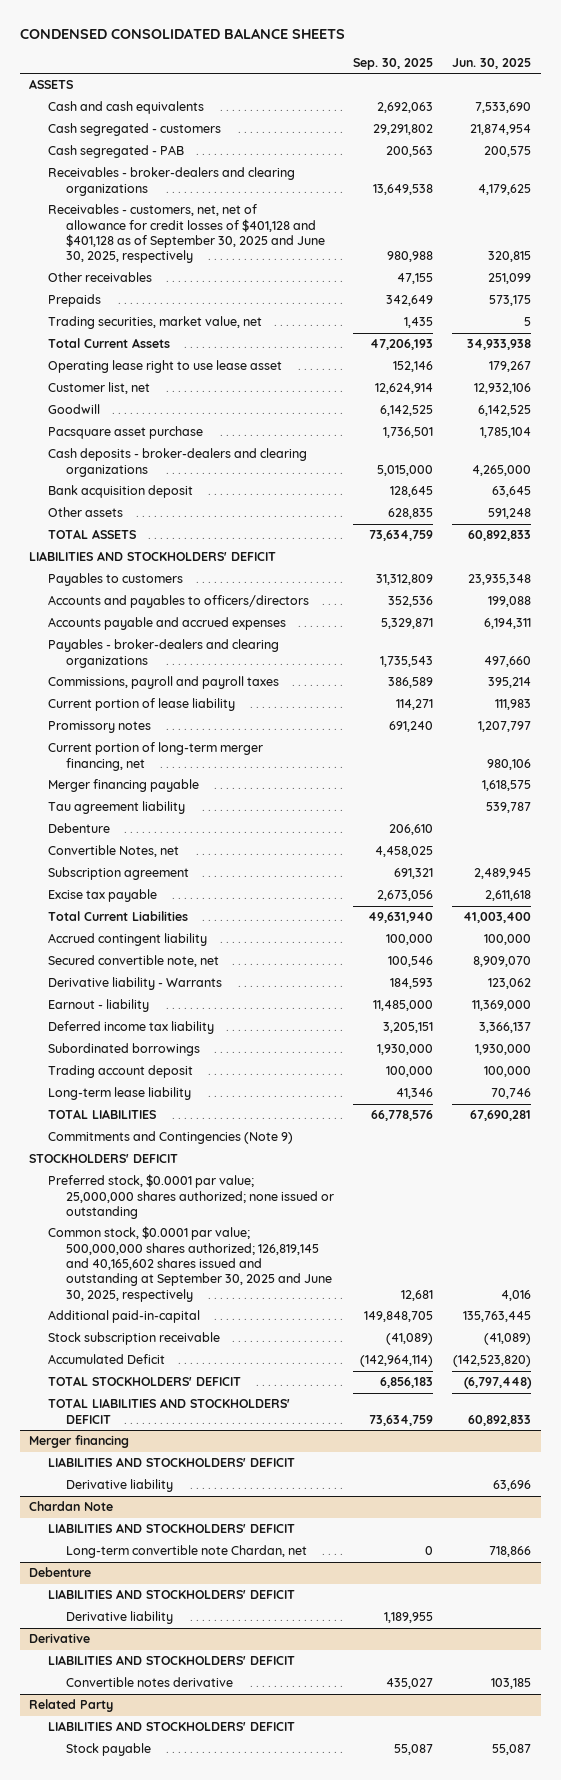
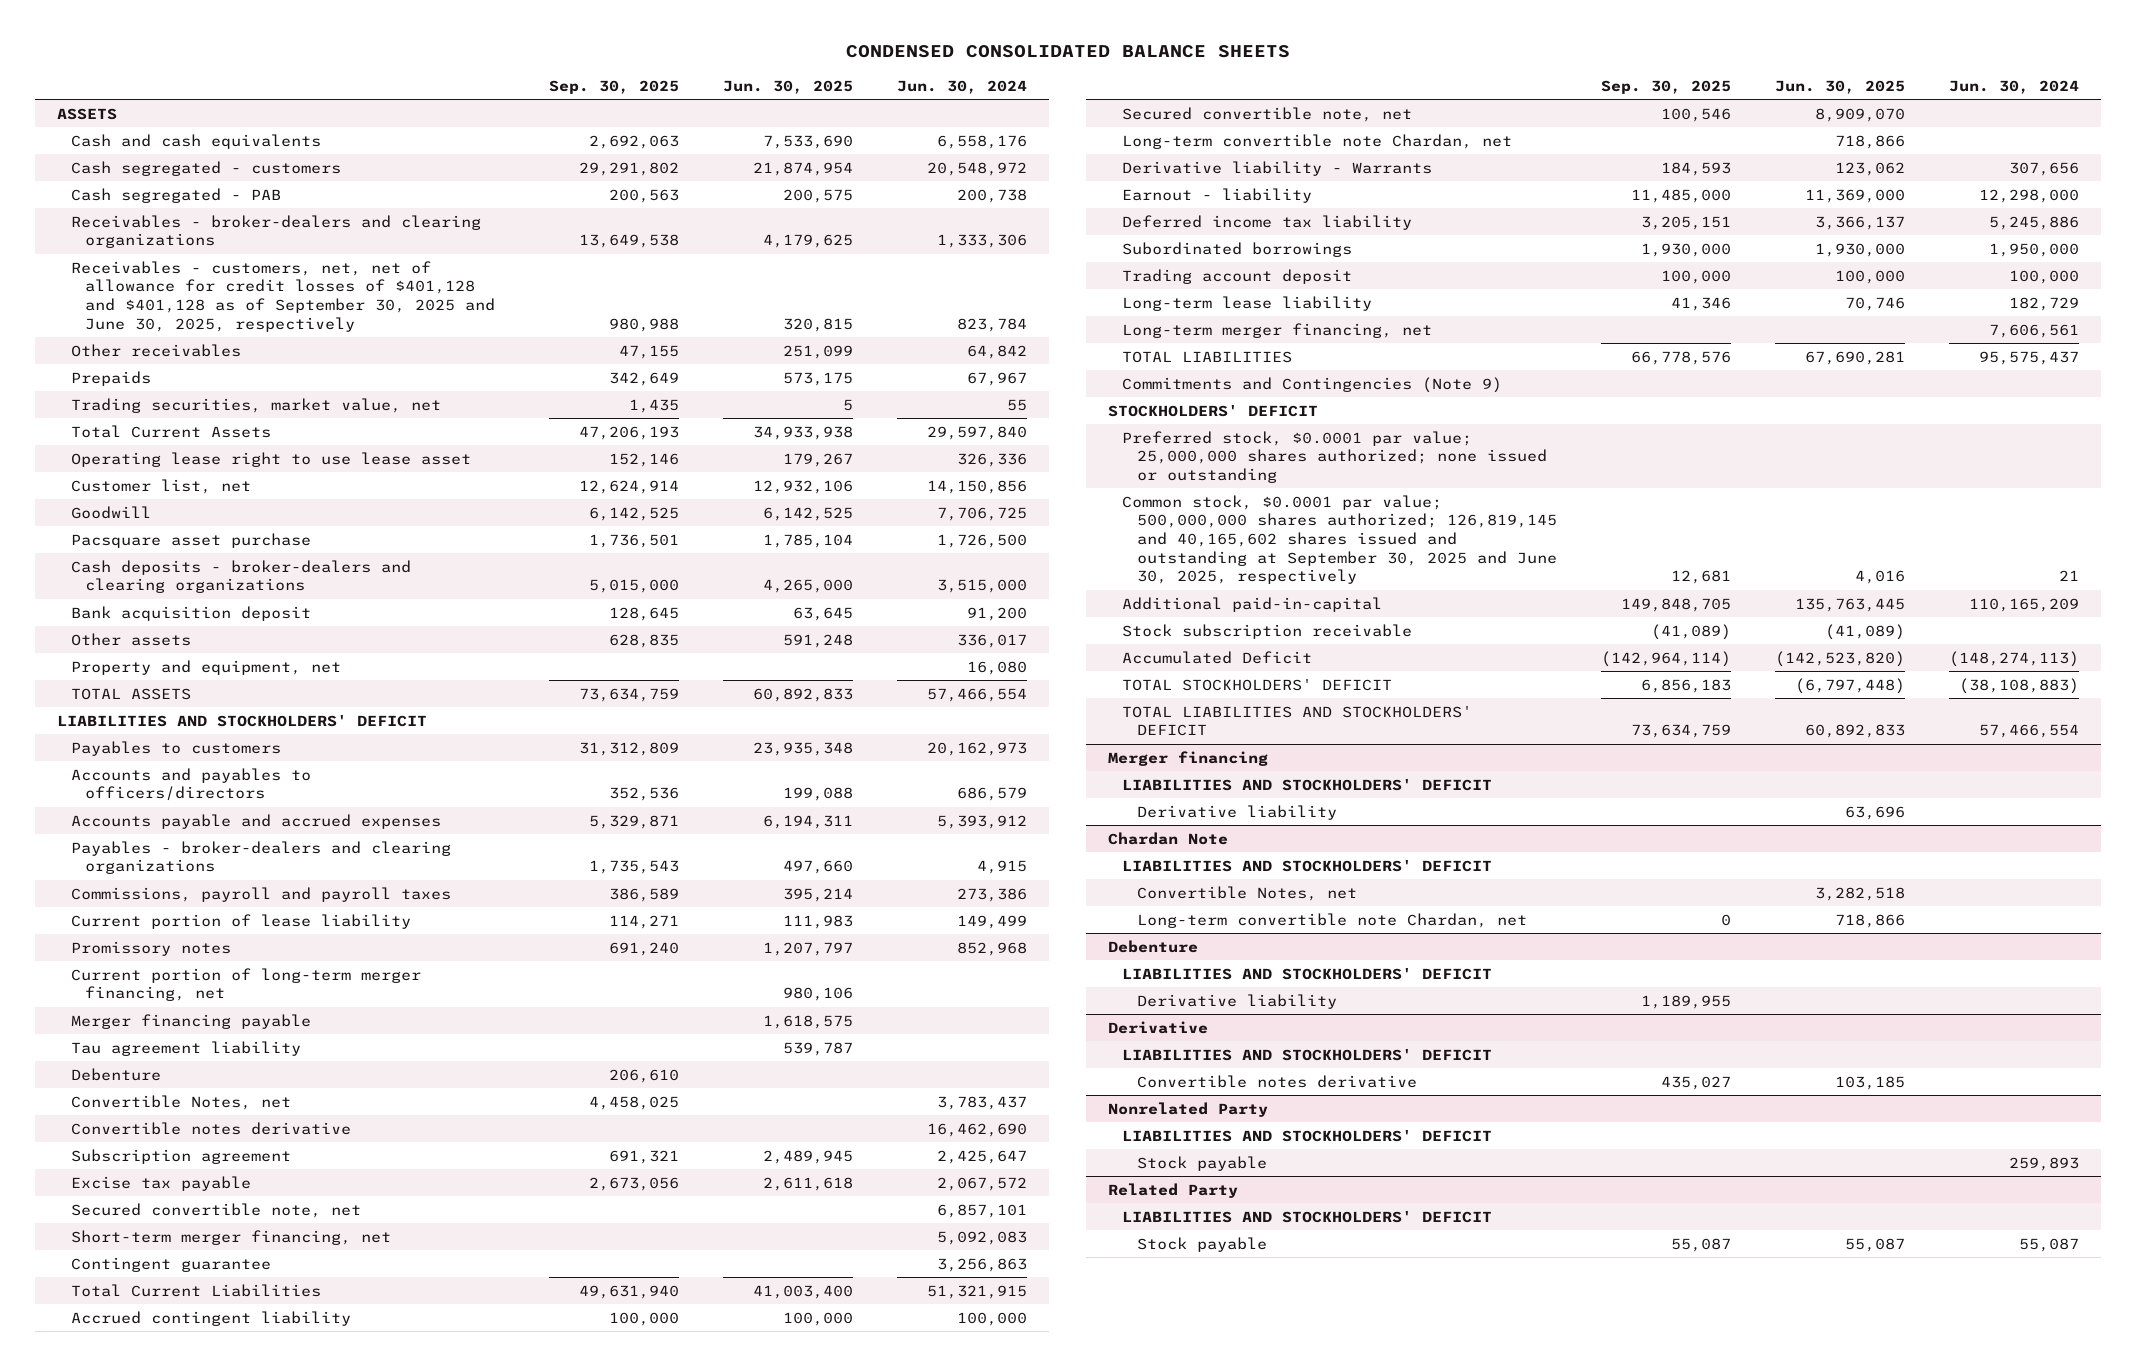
none -> [897,79,1028,94] Jun. 30, 2024
none -> [70,659,341,675] Property and equipment, net
none -> [70,1121,351,1135] Convertible notes derivative
none -> [70,1202,361,1218] Secured convertible note, net
none -> [70,1229,391,1245] Short-term merger financing, net
none -> [70,1256,271,1272] Contingent guarantee
none -> [1122,133,1513,149] Long-term convertible note Chardan, net
none -> [1122,322,1433,338] Long-term merger financing, net
none -> [1136,885,1357,901] Convertible Notes, net
none -> [1107,1101,1268,1117] Nonrelated Party
none -> [1122,1129,1493,1142] LIABILITIES AND STOCKHOLDERS' DEFICIT
none -> [1136,1155,1267,1171] Stock payable

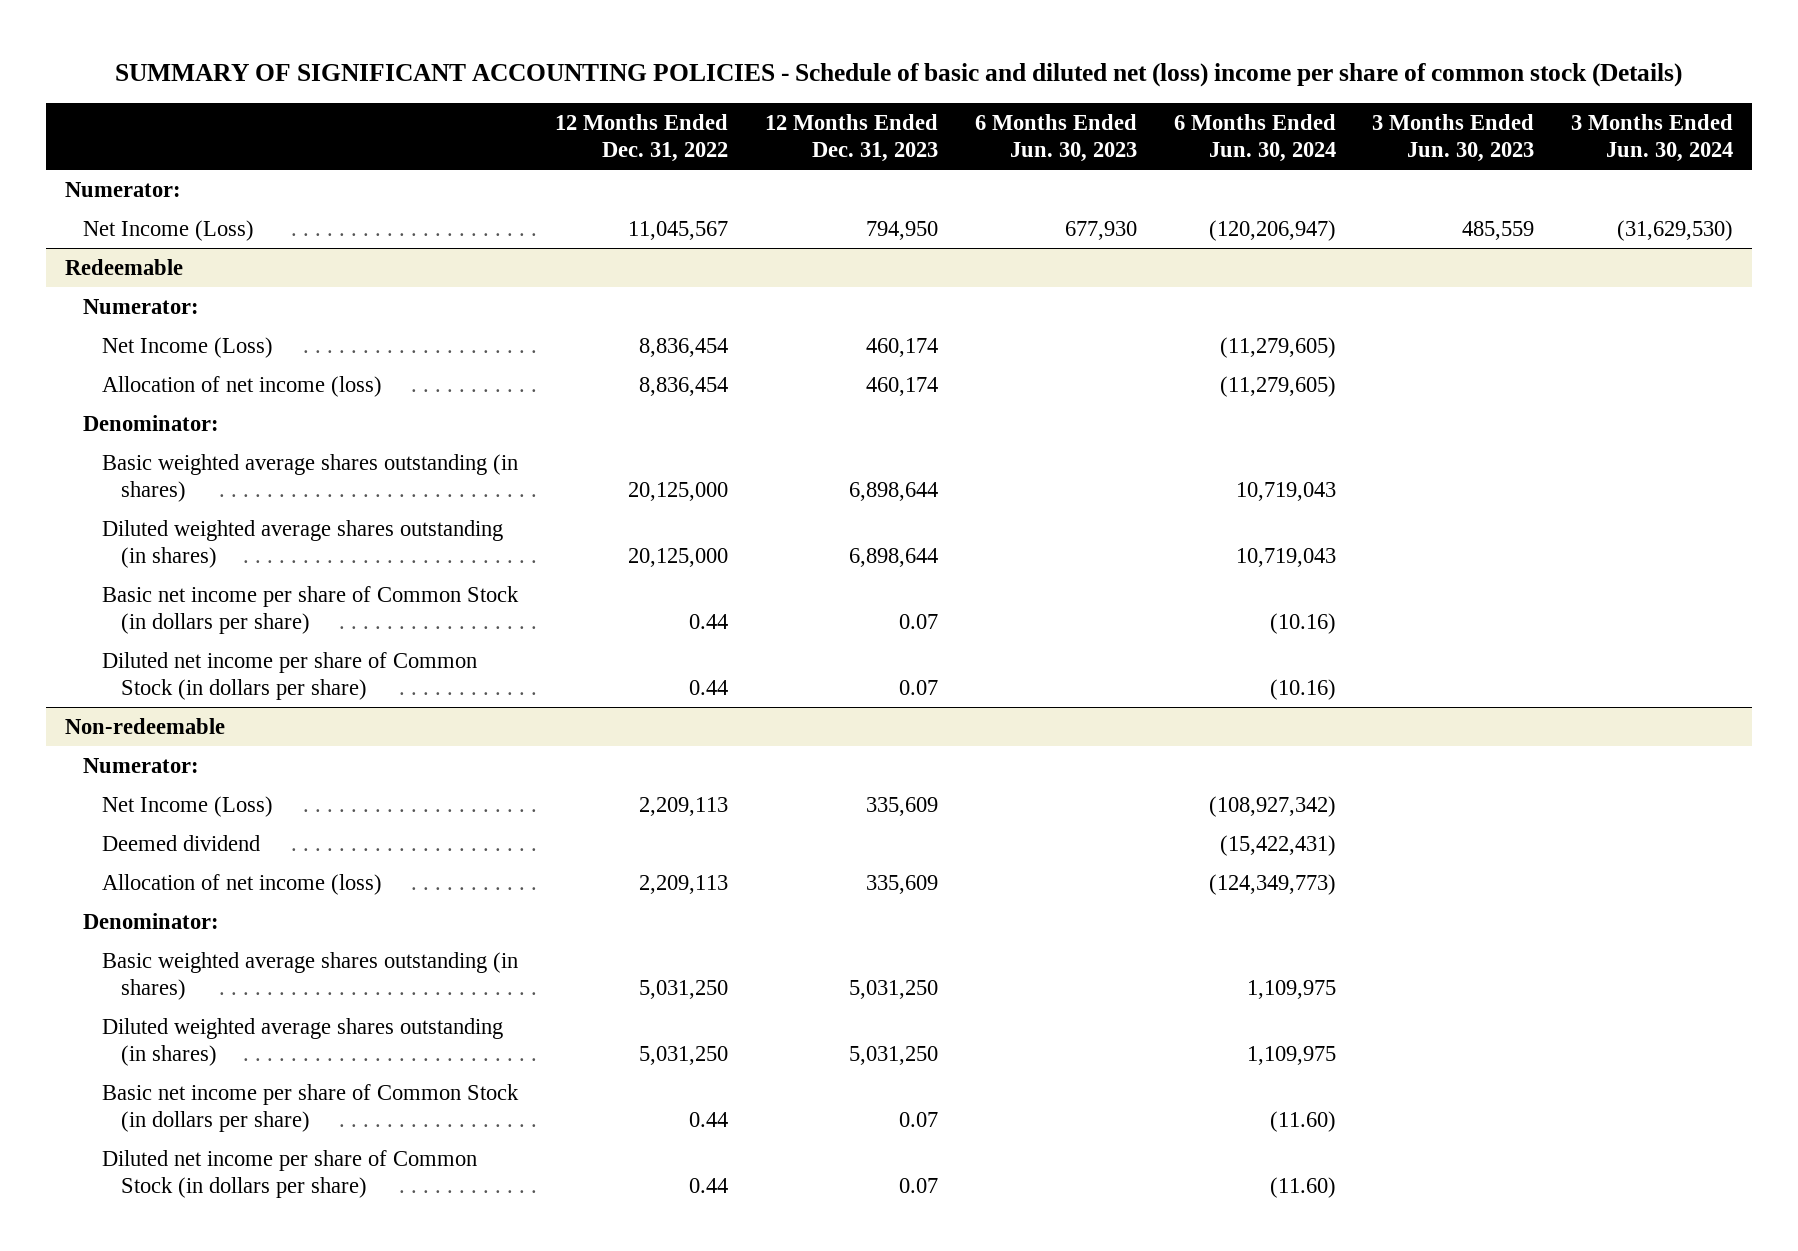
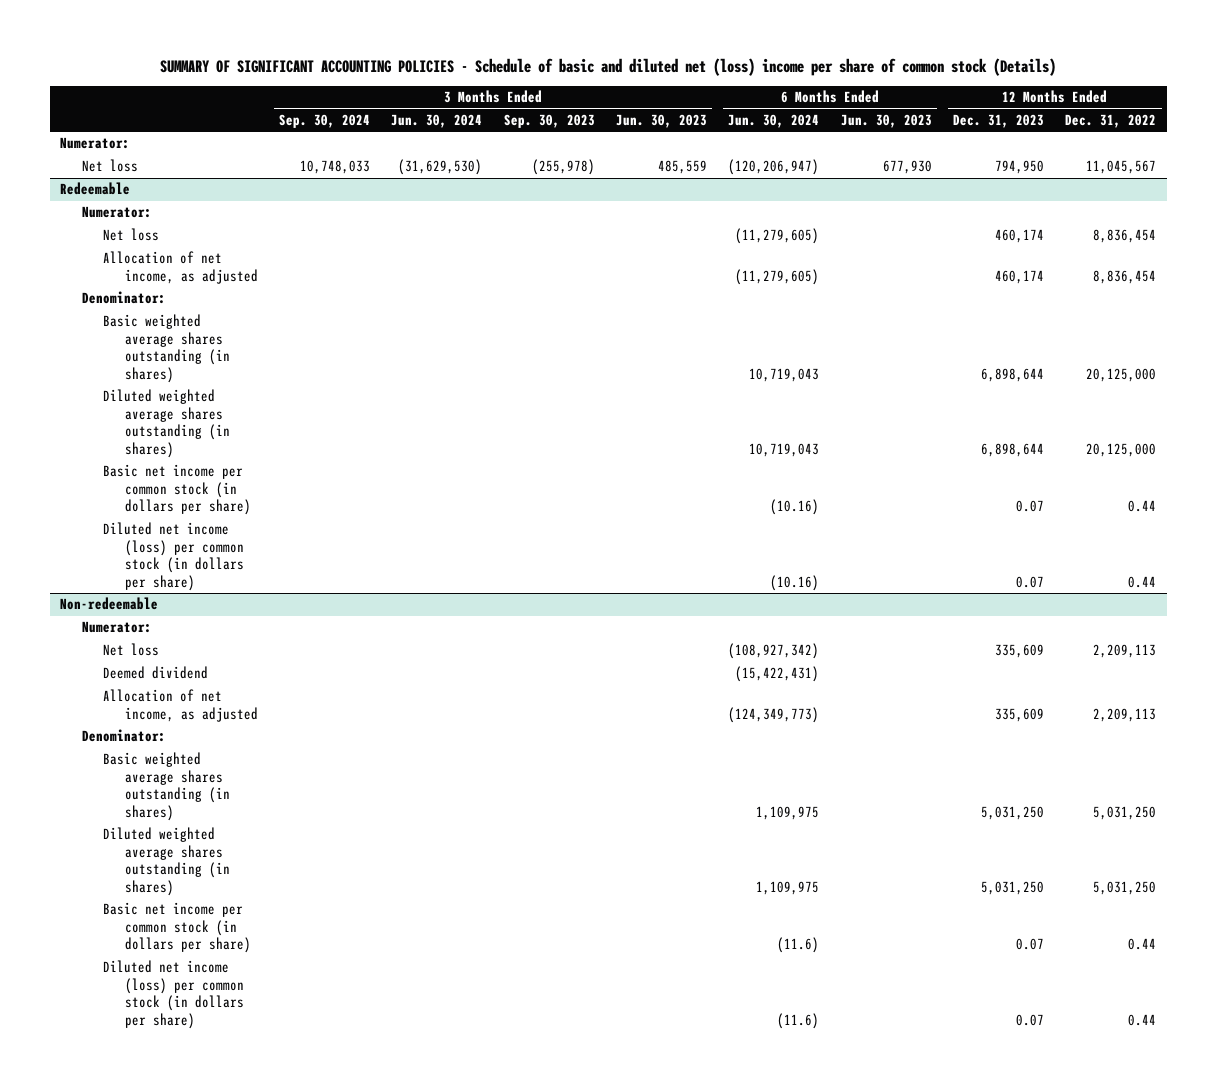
none -> [279,113,371,128] Sep. 30, 2024
none -> [503,113,595,128] Sep. 30, 2023
[83,219,255,241] Net Income (Loss) -> [81,159,138,173] Net loss
[102,336,274,358] Net Income (Loss) -> [103,228,160,242] Net loss
[102,375,383,397] Allocation of net income (loss) -> [103,251,258,284] Allocation of net income, as adjusted
[102,585,520,634] Basic net income per share of Common Stock (in dollars per share) -> [103,464,251,516] Basic net income per common stock (in dollars per share)
[102,651,478,700] Diluted net income per share of Common Stock (in dollars per share) -> [103,522,244,591] Diluted net income (loss) per common stock (in dollars per share)
[102,795,274,817] Net Income (Loss) -> [103,643,160,657] Net loss
[102,873,383,895] Allocation of net income (loss) -> [103,689,258,722] Allocation of net income, as adjusted
[102,1083,520,1132] Basic net income per share of Common Stock (in dollars per share) -> [103,902,251,954] Basic net income per common stock (in dollars per share)
[1269,1110,1336,1132] (11.60) -> [777,937,820,954] (11.6)
[102,1149,478,1198] Diluted net income per share of Common Stock (in dollars per share) -> [103,960,244,1029] Diluted net income (loss) per common stock (in dollars per share)
[1269,1176,1336,1198] (11.60) -> [777,1012,820,1029] (11.6)

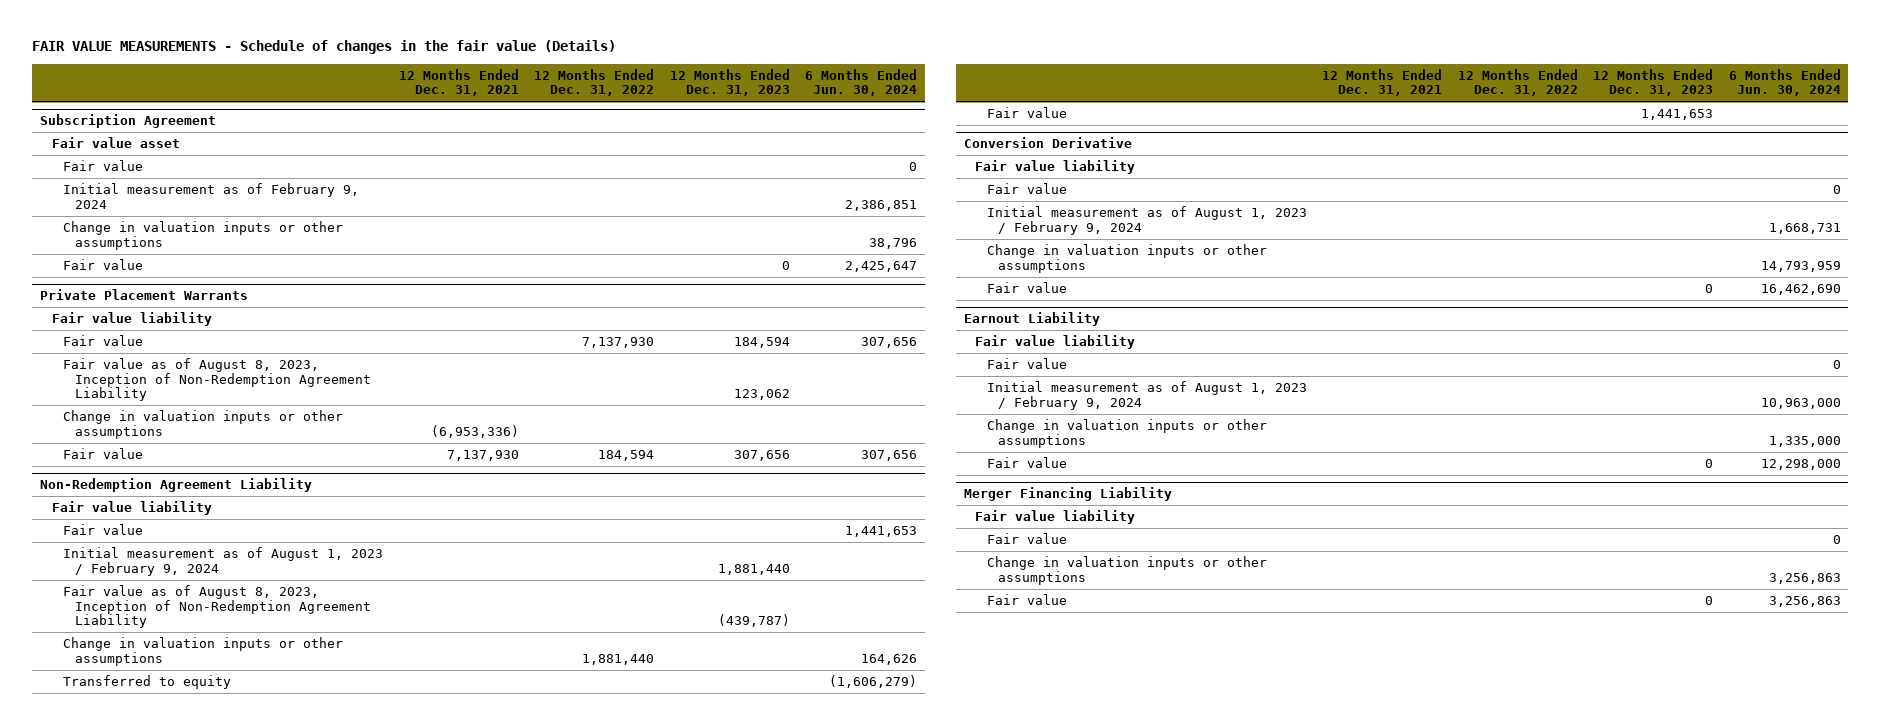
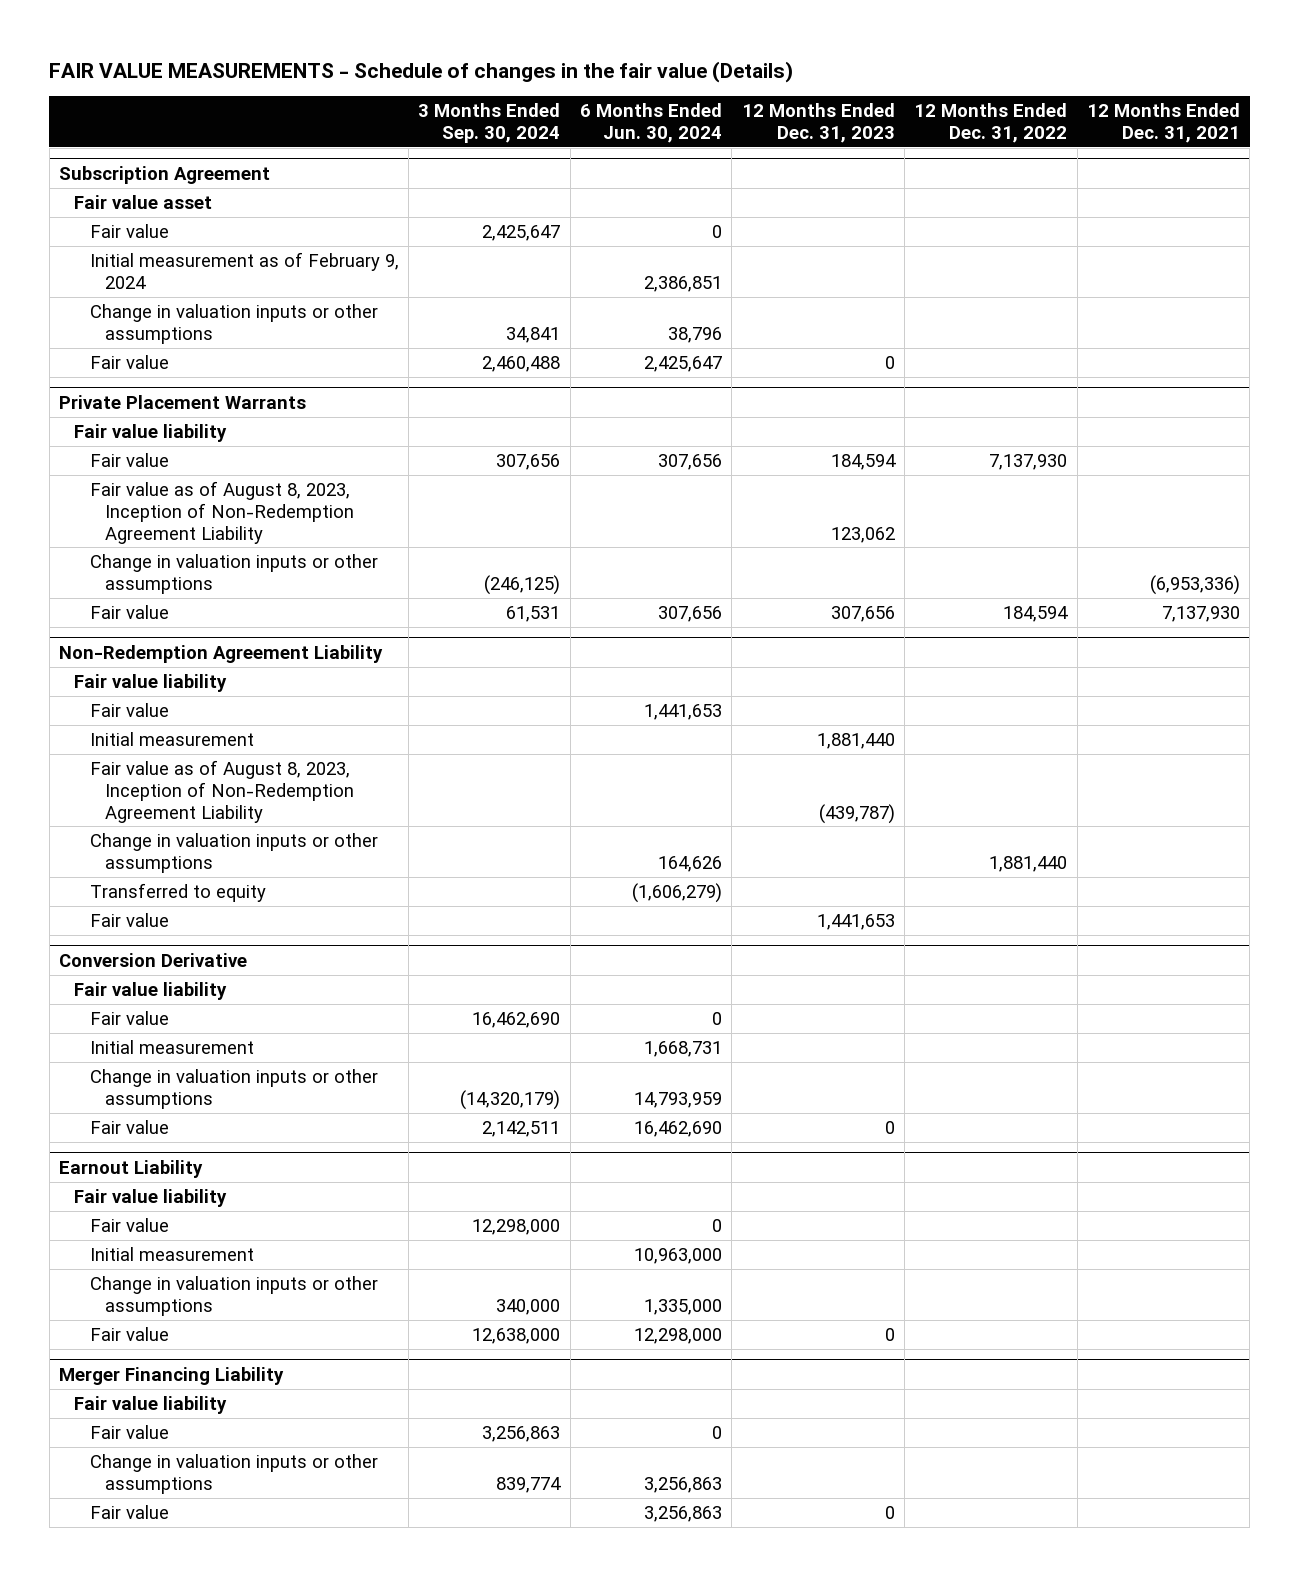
none -> [418,102,561,143] 3 Months Ended Sep. 30, 2024
[63,547,384,576] Initial measurement as of August 1, 2023 / February 9, 2024 -> [89,731,254,746] Initial measurement
[986,206,1307,235] Initial measurement as of August 1, 2023 / February 9, 2024 -> [89,1039,254,1054] Initial measurement
[986,381,1307,410] Initial measurement as of August 1, 2023 / February 9, 2024 -> [89,1246,254,1261] Initial measurement

